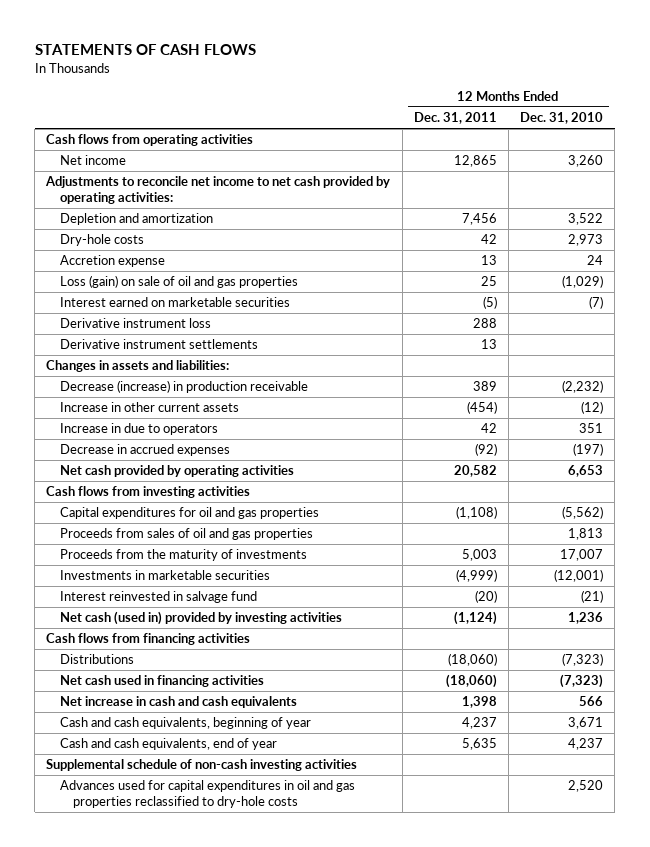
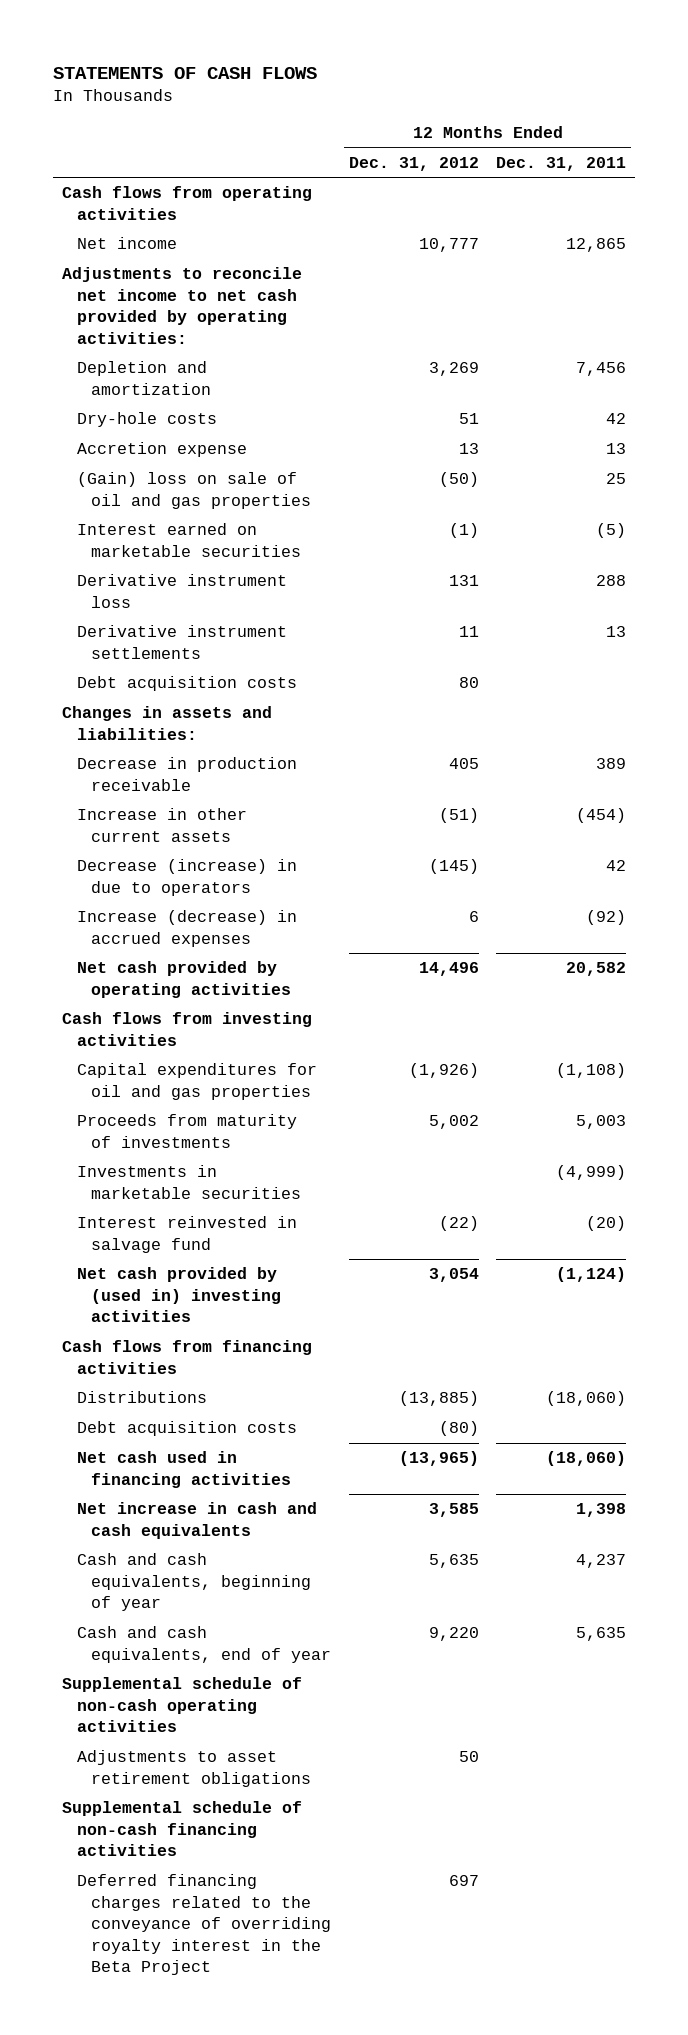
[520,112,604,125] Dec. 31, 2010 -> none
none -> [348,156,479,171] Dec. 31, 2012
[59,275,298,289] Loss (gain) on sale of oil and gas properties -> [76,472,312,509] (Gain) loss on sale of oil and gas properties
none -> [76,676,297,692] Debt acquisition costs
[59,380,308,394] Decrease (increase) in production receivable -> [76,757,297,791] Decrease in production receivable
[59,423,218,436] Increase in due to operators -> [76,859,297,896] Decrease (increase) in due to operators
[59,444,230,457] Decrease in accrued expenses -> [76,910,297,947] Increase (decrease) in accrued expenses
[59,528,313,541] Proceeds from sales of oil and gas properties -> none
[59,549,307,562] Proceeds from the maturity of investments -> [76,1114,297,1148] Proceeds from maturity of investments
[59,611,342,626] Net cash (used in) provided by investing activities -> [76,1267,282,1323] Net cash provided by (used in) investing activities
none -> [76,1421,297,1437] Debt acquisition costs
[59,780,355,809] Advances used for capital expenditures in oil and gas properties reclassified to dry-hole costs -> none
[46,759,358,772] Supplemental schedule of non-cash investing activities -> [61,1677,302,1733] Supplemental schedule of non-cash operating activities
none -> [76,1750,312,1787] Adjustments to asset retirement obligations
none -> [61,1801,302,1857] Supplemental schedule of non-cash financing activities
none -> [76,1874,332,1976] Deferred financing charges related to the conveyance of overriding royalty interest in the Beta Project

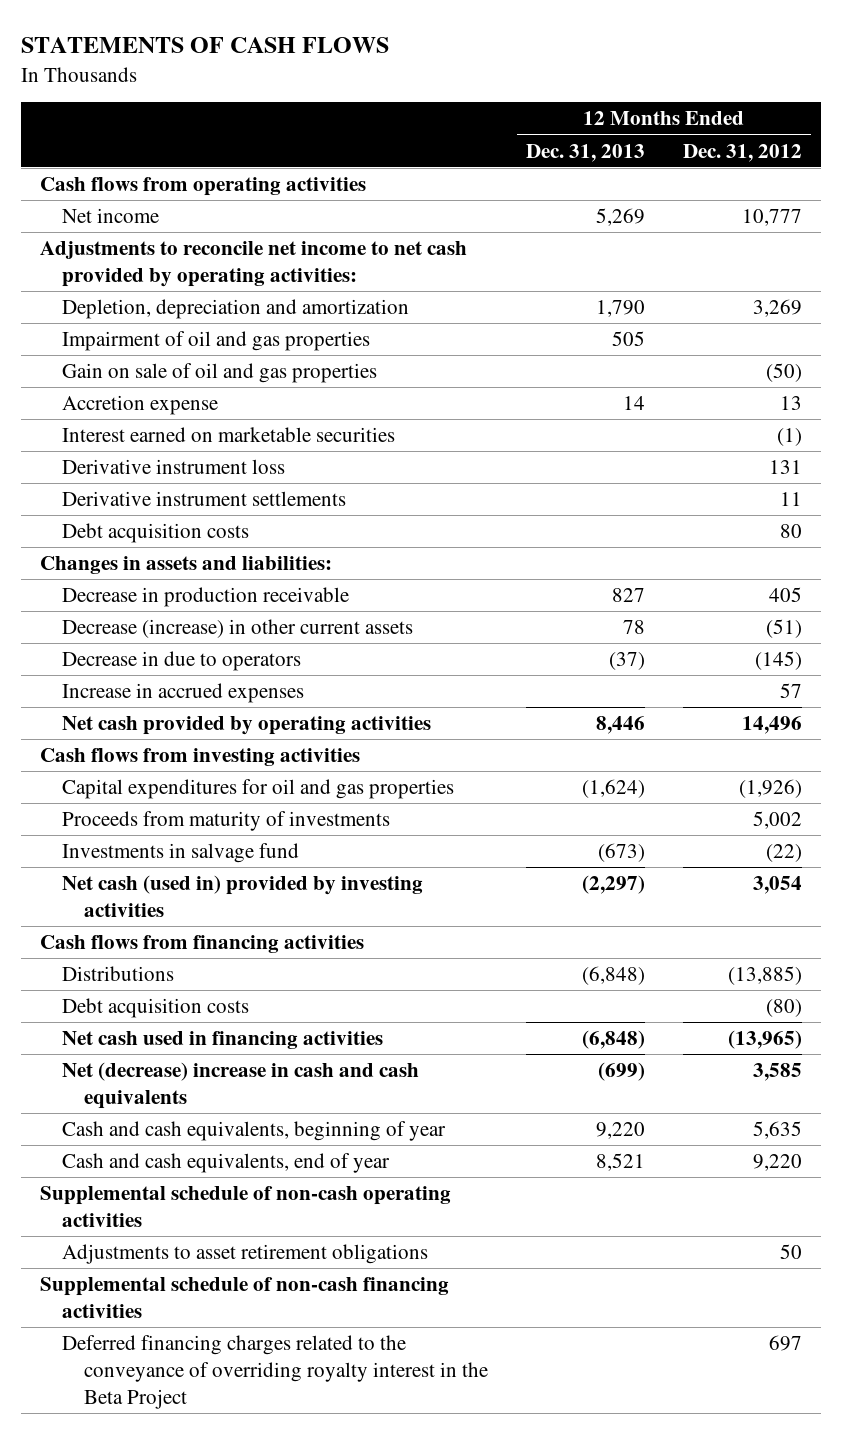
[496,156,627,171] Dec. 31, 2011 -> none
none -> [525,143,645,162] Dec. 31, 2013
[76,412,217,428] Dry-hole costs -> none
[76,361,212,395] Depletion and amortization -> [62,298,410,319] Depletion, depreciation and amortization
none -> [62,330,371,351] Impairment of oil and gas properties
none -> [62,362,378,383] Gain on sale of oil and gas properties
[76,472,312,509] (Gain) loss on sale of oil and gas properties -> none
[76,808,247,842] Increase in other current assets -> [62,618,414,638] Decrease (increase) in other current assets
[76,859,297,896] Decrease (increase) in due to operators -> [62,650,302,671] Decrease in due to operators
[76,910,297,947] Increase (decrease) in accrued expenses -> [62,682,305,703] Increase in accrued expenses
[468,911,479,923] 6 -> [779,682,802,698] 57
[76,1165,302,1199] Investments in marketable securities -> none
[76,1216,297,1253] Interest reinvested in salvage fund -> [62,842,300,863] Investments in salvage fund
[76,1267,282,1323] Net cash provided by (used in) investing activities -> [62,874,424,917] Net cash (used in) provided by investing activities
[76,1502,317,1539] Net increase in cash and cash equivalents -> [62,1061,420,1109] Net (decrease) increase in cash and cash equivalents

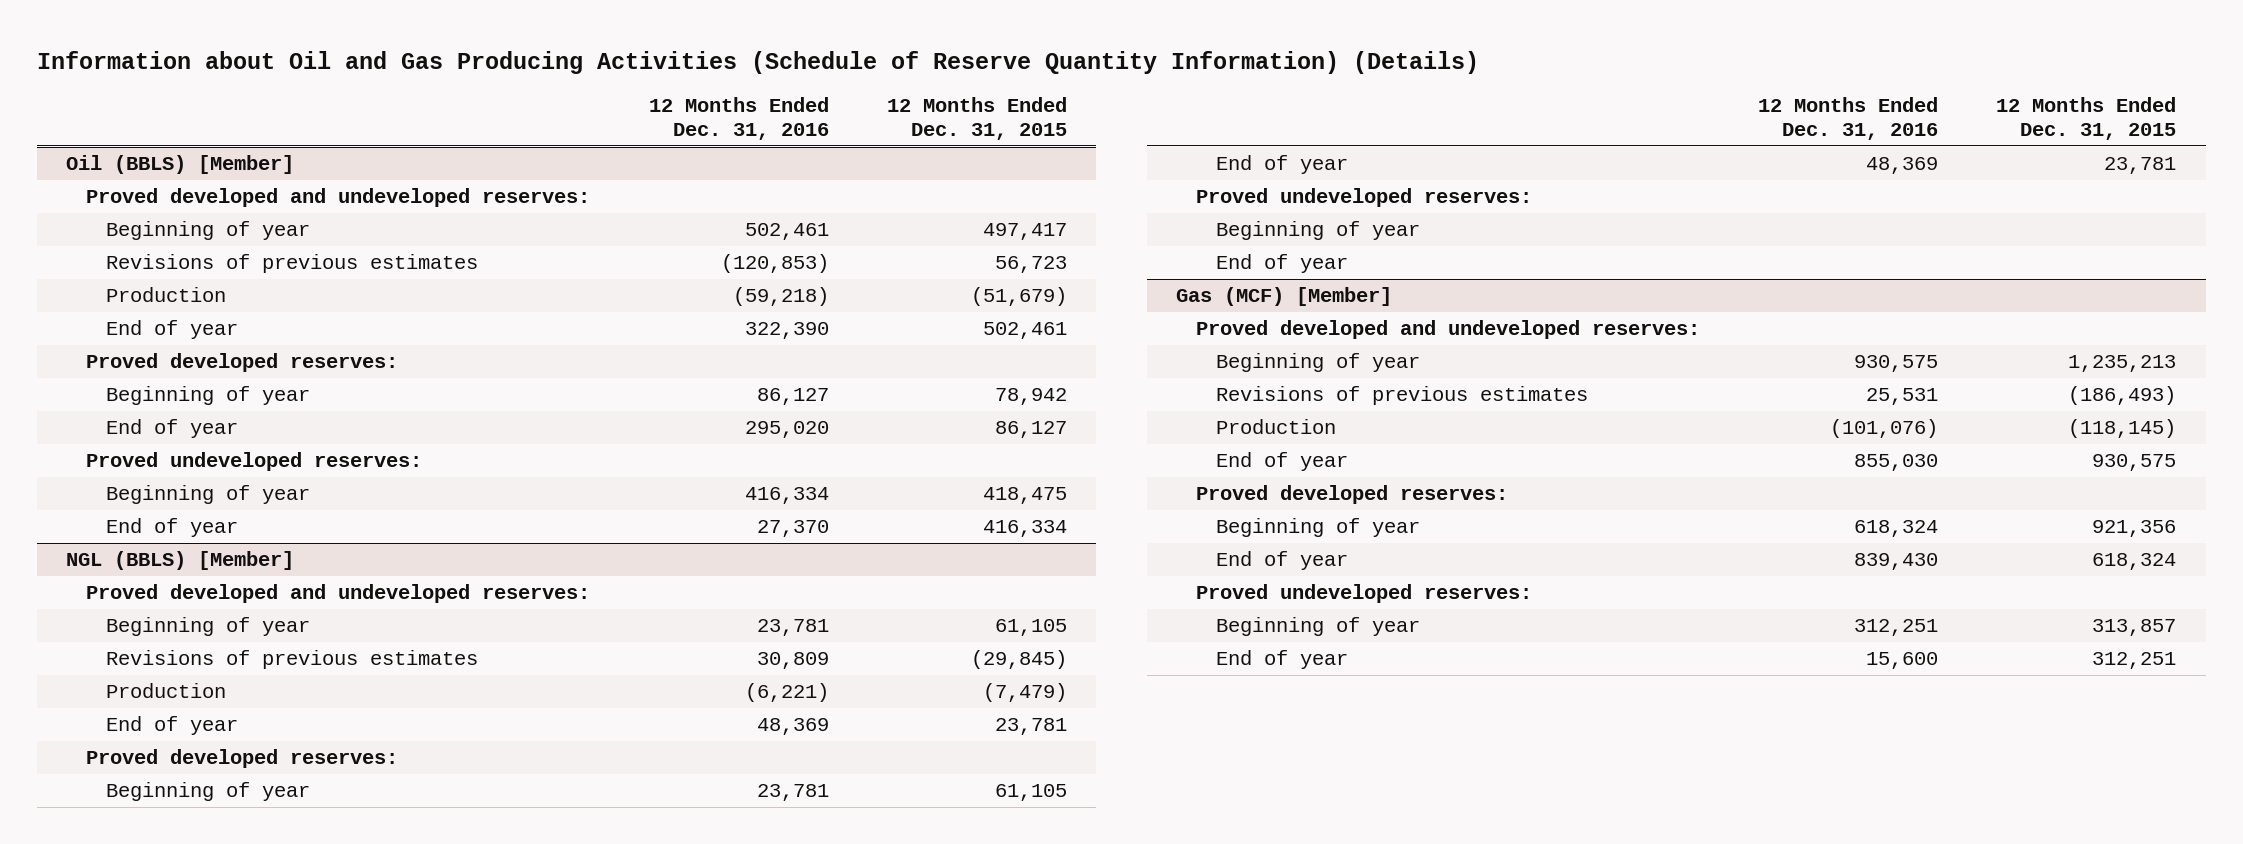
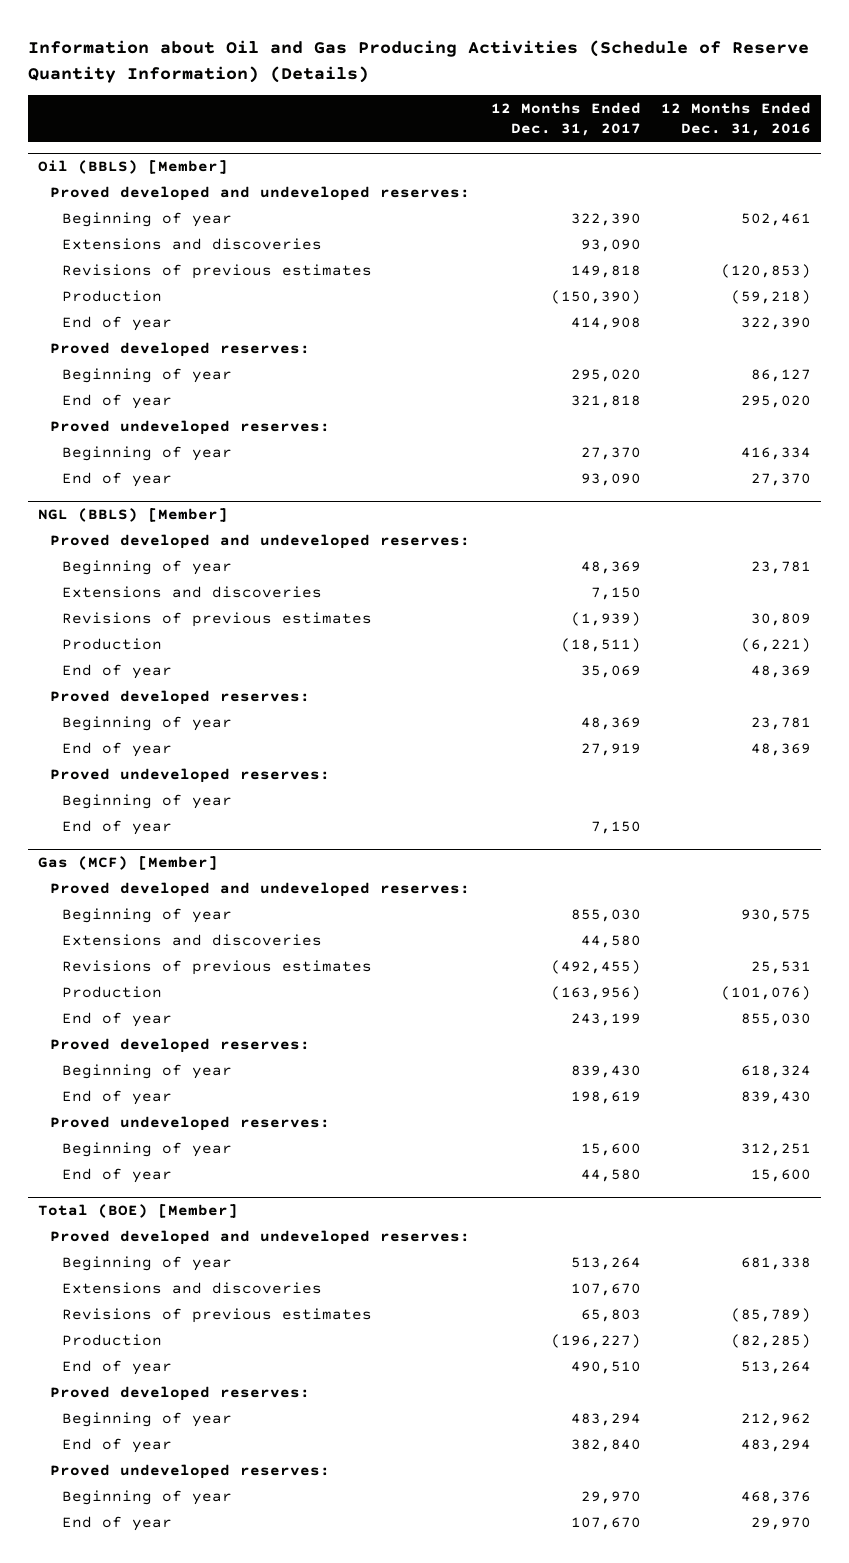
[886,97,1067,141] 12 Months Ended Dec. 31, 2015 -> none
none -> [490,101,641,137] 12 Months Ended Dec. 31, 2017
none -> [62,237,323,250] Extensions and discoveries
none -> [62,585,323,598] Extensions and discoveries
none -> [62,933,323,946] Extensions and discoveries
none -> [38,1204,239,1219] Total (BOE) [Member]
none -> [50,1229,471,1245] Proved developed and undeveloped reserves:
none -> [62,1255,233,1271] Beginning of year
none -> [62,1281,323,1294] Extensions and discoveries
none -> [62,1307,373,1323] Revisions of previous estimates
none -> [62,1333,163,1346] Production
none -> [62,1359,173,1375] End of year
none -> [50,1385,311,1401] Proved developed reserves:
none -> [62,1411,233,1427] Beginning of year
none -> [62,1437,173,1453] End of year
none -> [50,1463,331,1479] Proved undeveloped reserves:
none -> [62,1489,233,1505] Beginning of year
none -> [62,1515,173,1531] End of year

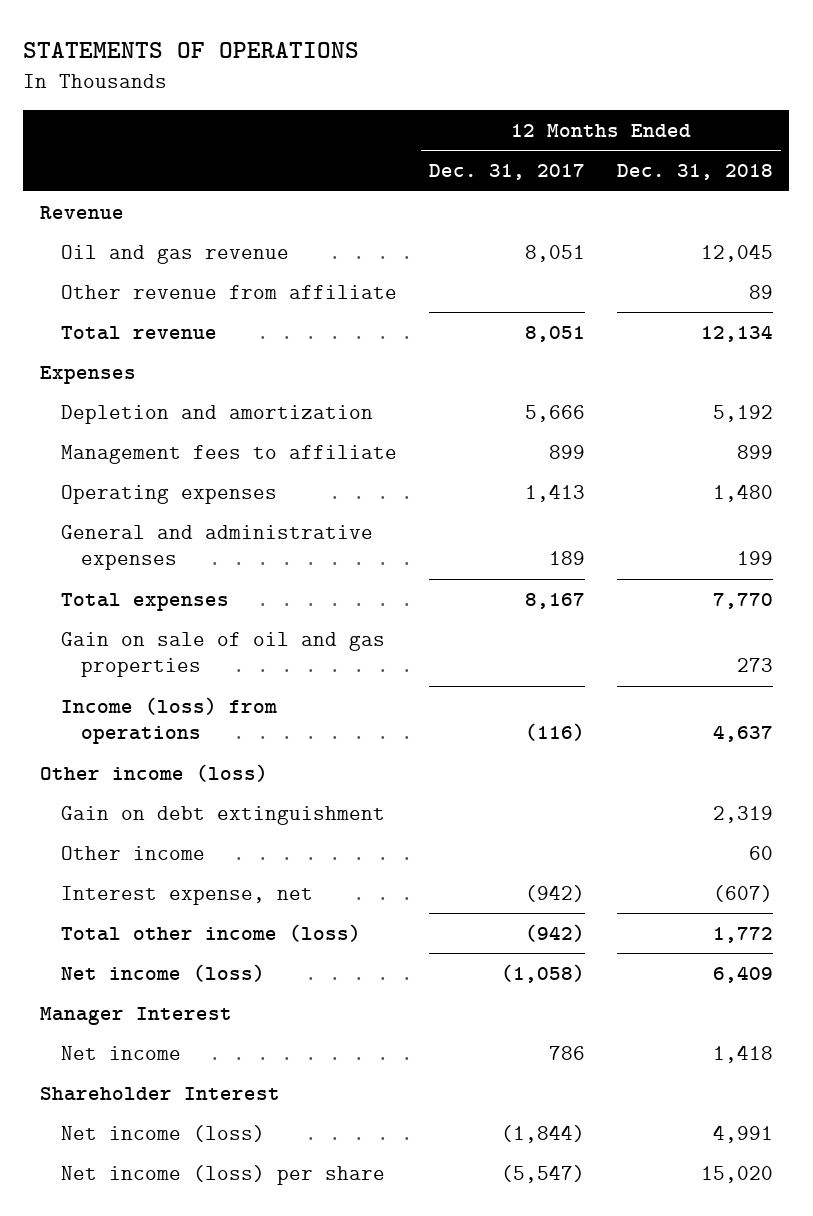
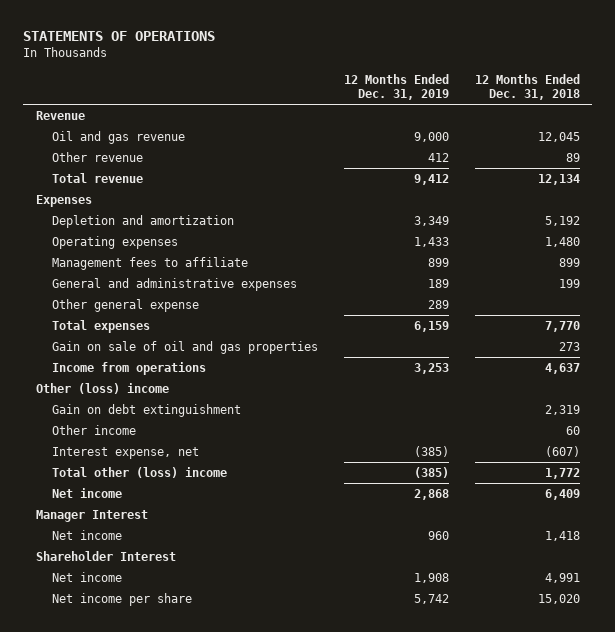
[428,164,585,181] Dec. 31, 2017 -> none
none -> [343,73,449,100] 12 Months Ended Dec. 31, 2019
[60,284,397,299] Other revenue from affiliate -> [52,151,144,162] Other revenue
[60,444,397,464] Management fees to affiliate -> [52,256,249,270] Management fees to affiliate
none -> [52,298,200,312] Other general expense
[60,696,277,745] Income (loss) from operations -> [52,361,207,375] Income from operations
[39,763,268,782] Other income (loss) -> [35,382,169,394] Other (loss) income
[60,923,361,942] Total other income (loss) -> [52,466,228,478] Total other (loss) income
[60,963,265,982] Net income (loss) -> [52,487,123,498] Net income
[60,1124,265,1142] Net income (loss) -> [52,571,123,582] Net income
[60,1164,385,1185] Net income (loss) per share -> [52,592,193,606] Net income per share

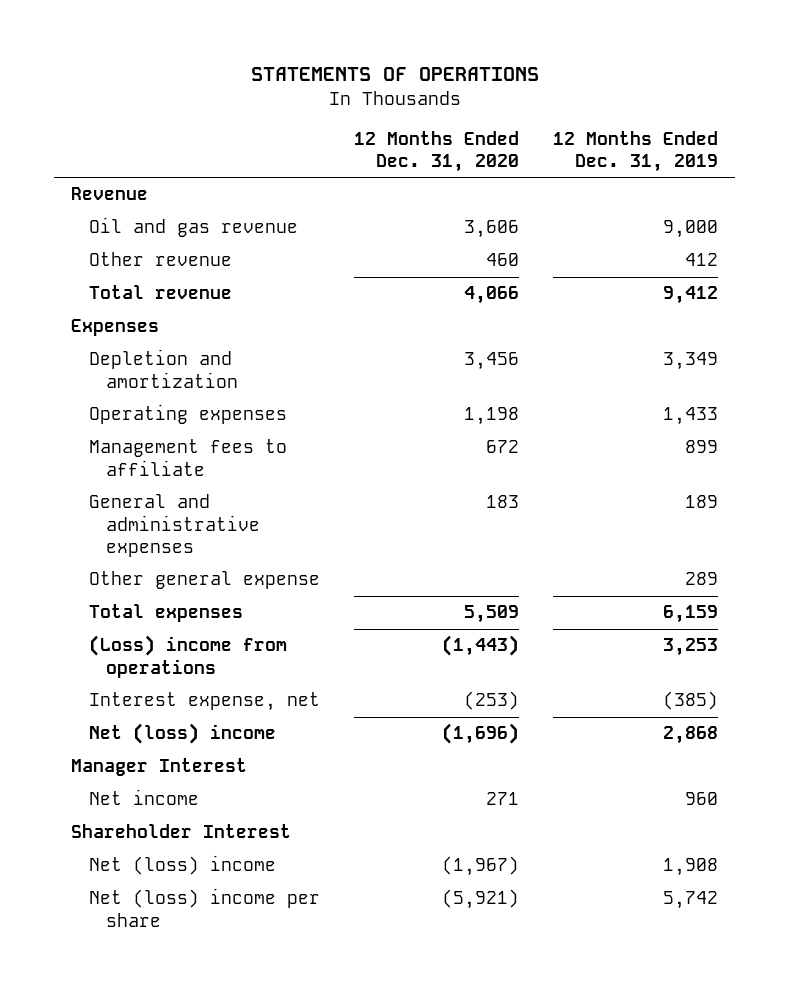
[474,73,580,100] 12 Months Ended Dec. 31, 2018 -> none
none -> [353,130,519,172] 12 Months Ended Dec. 31, 2020
[52,340,319,354] Gain on sale of oil and gas properties -> none
[35,382,169,394] Other (loss) income -> none
[52,403,242,417] Gain on debt extinguishment -> none
[52,424,137,435] Other income -> none
[52,361,207,375] Income from operations -> [88,635,287,678] (Loss) income from operations
[52,466,228,478] Total other (loss) income -> none
[52,487,123,498] Net income -> [88,723,276,745] Net (loss) income
[52,571,123,582] Net income -> [88,855,276,876] Net (loss) income
[52,592,193,606] Net income per share -> [88,888,320,927] Net (loss) income per share

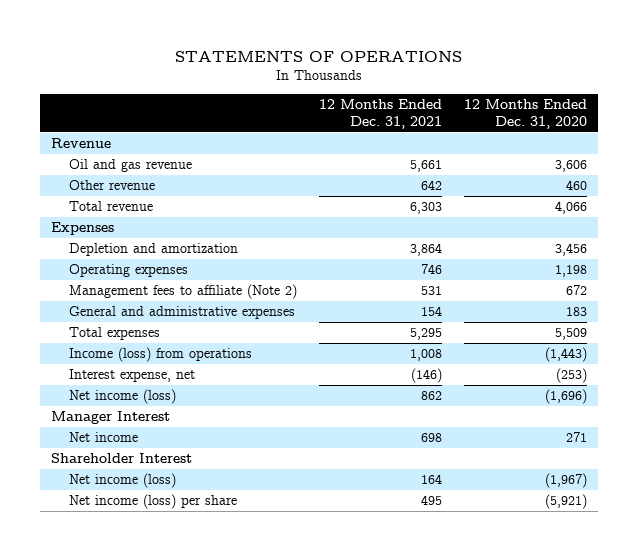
[553,130,719,172] 12 Months Ended Dec. 31, 2019 -> none
none -> [318,98,442,129] 12 Months Ended Dec. 31, 2021
[88,439,287,476] Management fees to affiliate -> [68,284,297,300] Management fees to affiliate (Note 2)
[88,571,320,590] Other general expense -> none
[88,635,287,678] (Loss) income from operations -> [68,347,252,363] Income (loss) from operations
[88,723,276,745] Net (loss) income -> [68,389,176,405] Net income (loss)
[88,855,276,876] Net (loss) income -> [68,473,176,489] Net income (loss)
[88,888,320,927] Net (loss) income per share -> [68,494,237,510] Net income (loss) per share

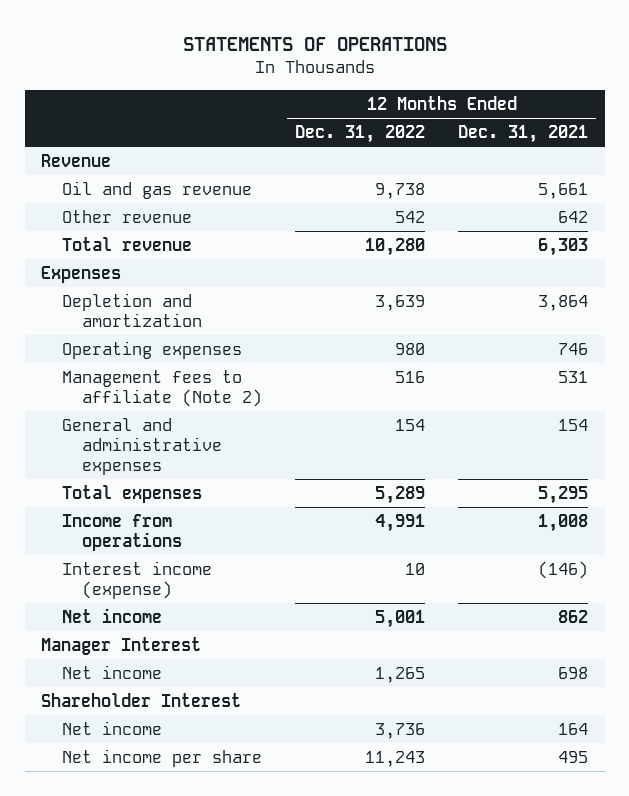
[463,98,587,129] 12 Months Ended Dec. 31, 2020 -> none
none -> [295,125,426,144] Dec. 31, 2022
[68,347,252,363] Income (loss) from operations -> [61,513,183,551] Income from operations
[68,369,195,383] Interest expense, net -> [61,560,212,599] Interest income (expense)
[68,389,176,405] Net income (loss) -> [61,607,162,623] Net income
[68,473,176,489] Net income (loss) -> [61,720,162,735] Net income
[68,494,237,510] Net income (loss) per share -> [61,748,262,767] Net income per share

